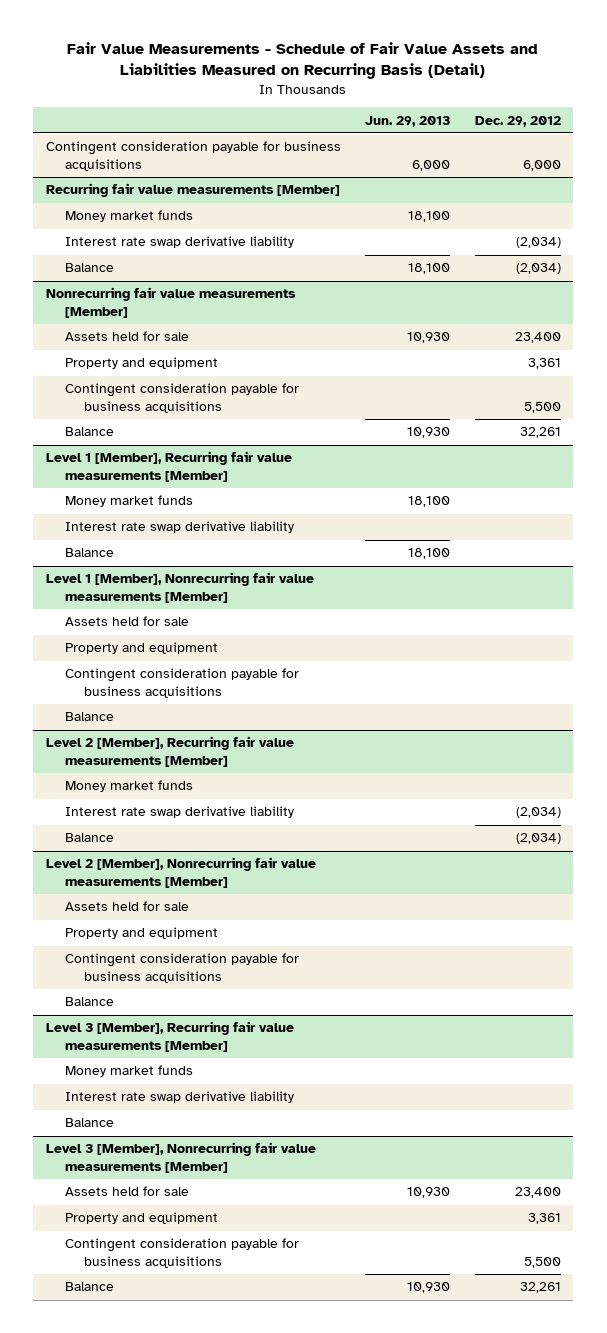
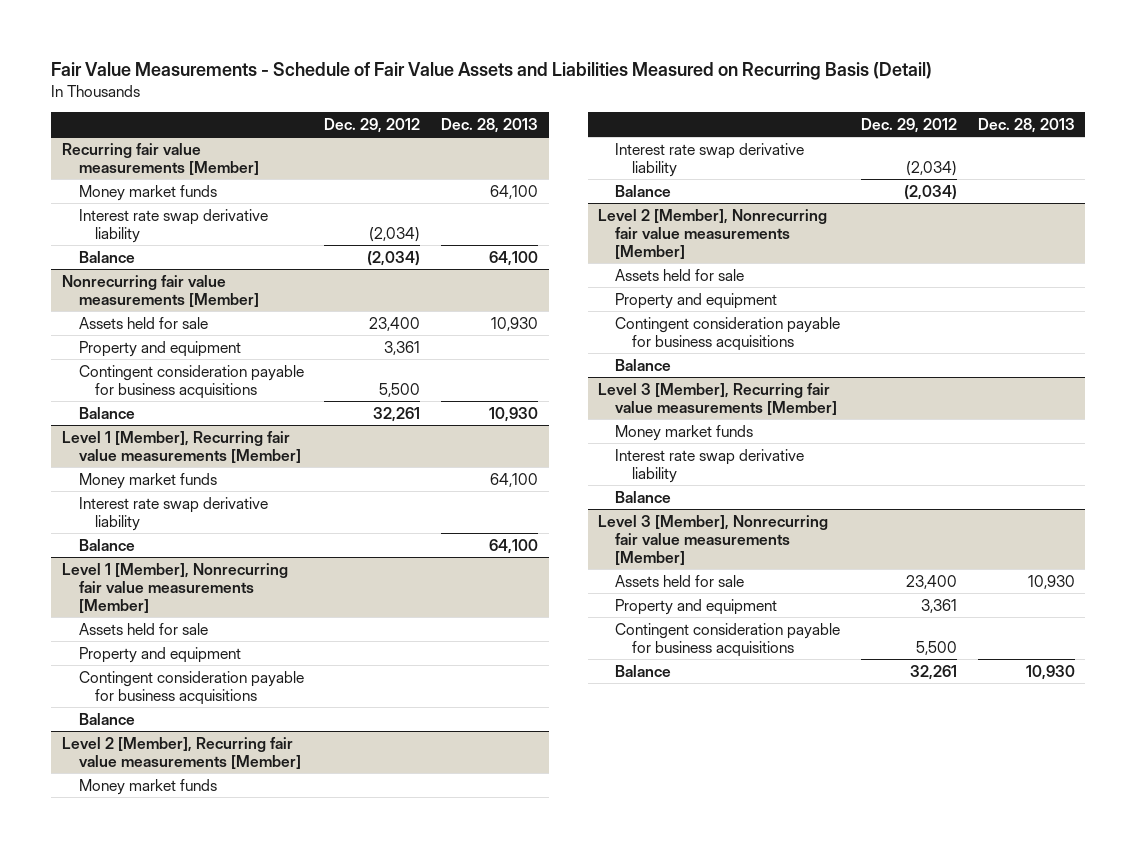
[365,115,451,127] Jun. 29, 2013 -> none
none -> [441,117,539,133] Dec. 28, 2013
[45,141,341,171] Contingent consideration payable for business acquisitions -> none

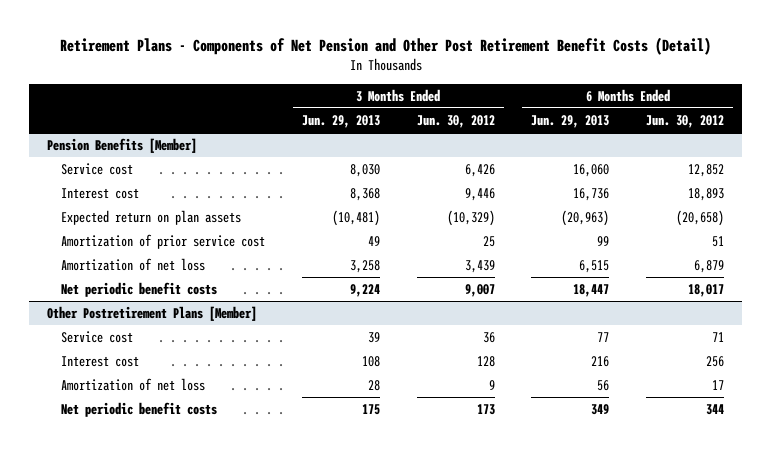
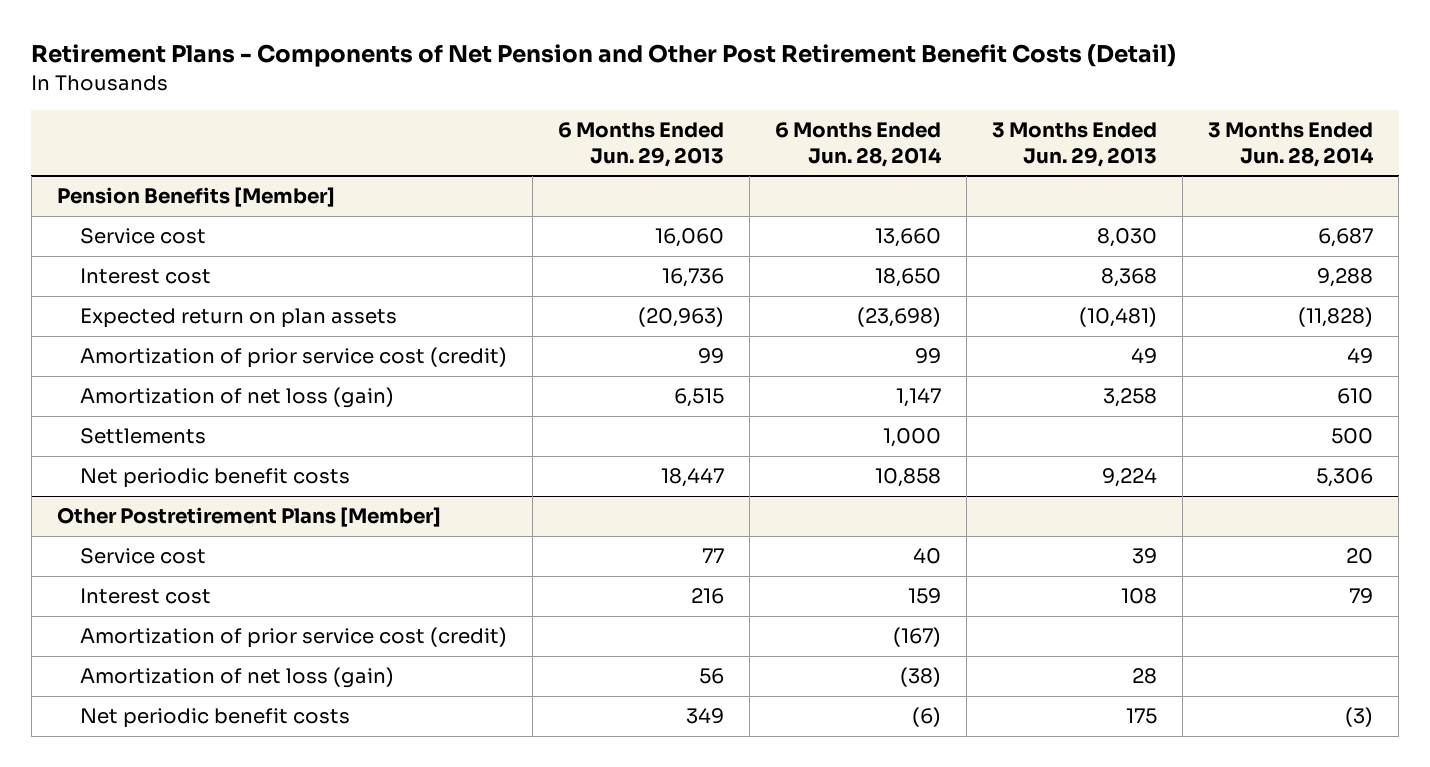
[416,114,495,128] Jun. 30, 2012 -> none
[646,114,725,128] Jun. 30, 2012 -> none
none -> [774,122,942,167] 6 Months Ended Jun. 28, 2014
none -> [1207,122,1374,167] 3 Months Ended Jun. 28, 2014
[61,233,266,249] Amortization of prior service cost -> [79,347,507,369] Amortization of prior service cost (credit)
[61,257,206,271] Amortization of net loss -> [79,387,394,409] Amortization of net loss (gain)
none -> [79,428,206,445] Settlements
none -> [79,627,507,649] Amortization of prior service cost (credit)
[61,377,206,391] Amortization of net loss -> [79,667,394,689] Amortization of net loss (gain)

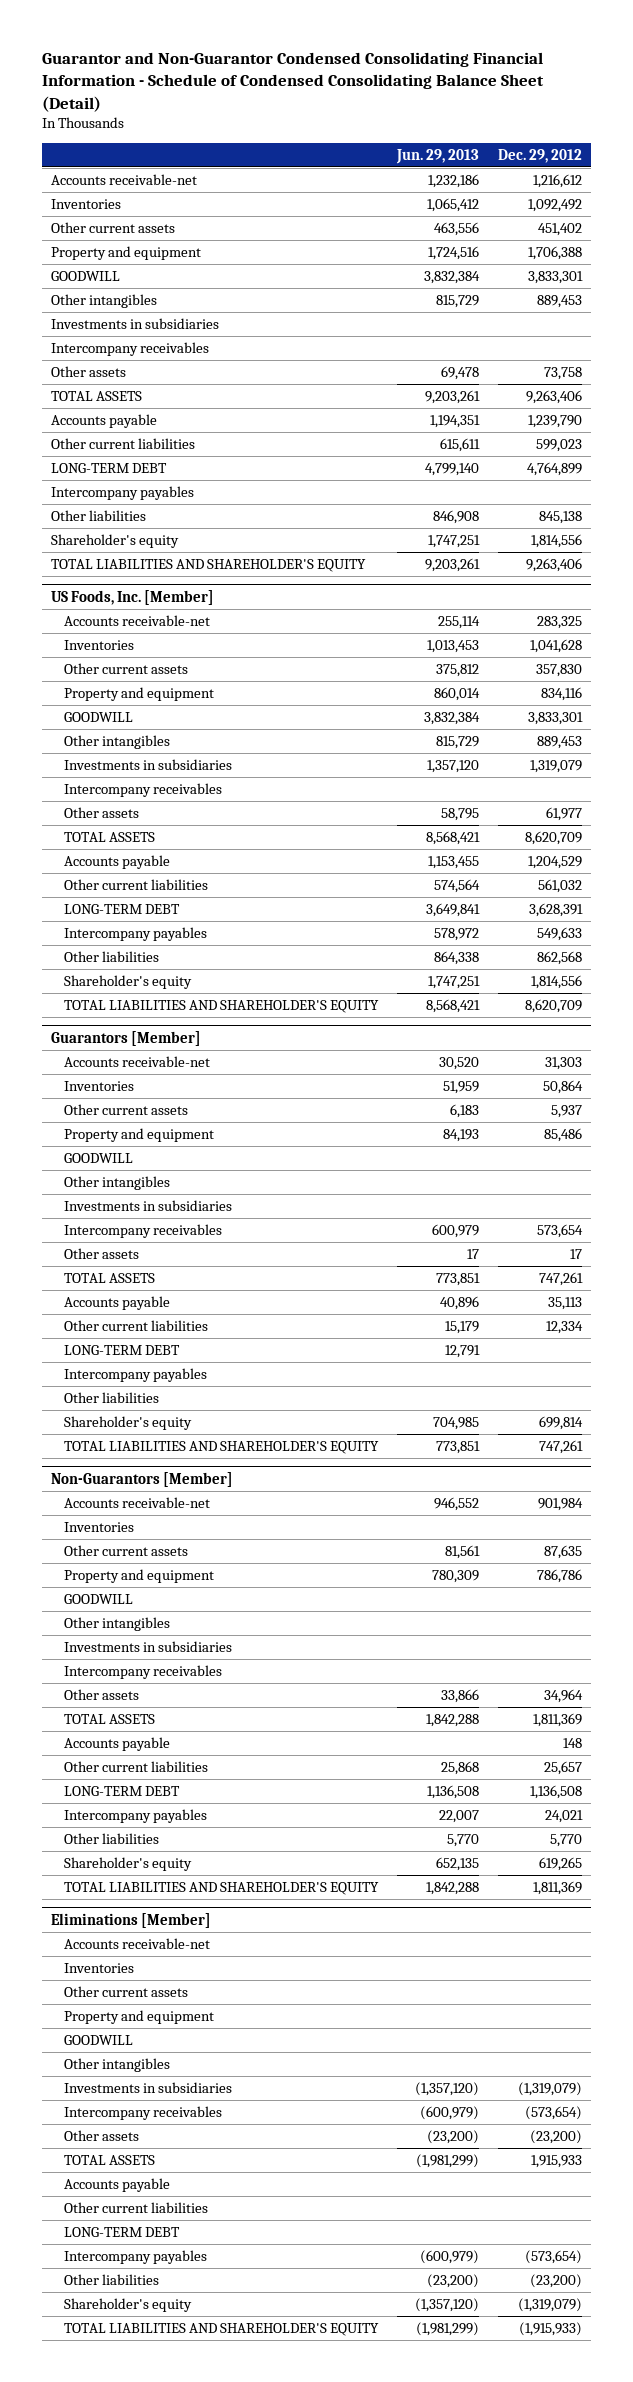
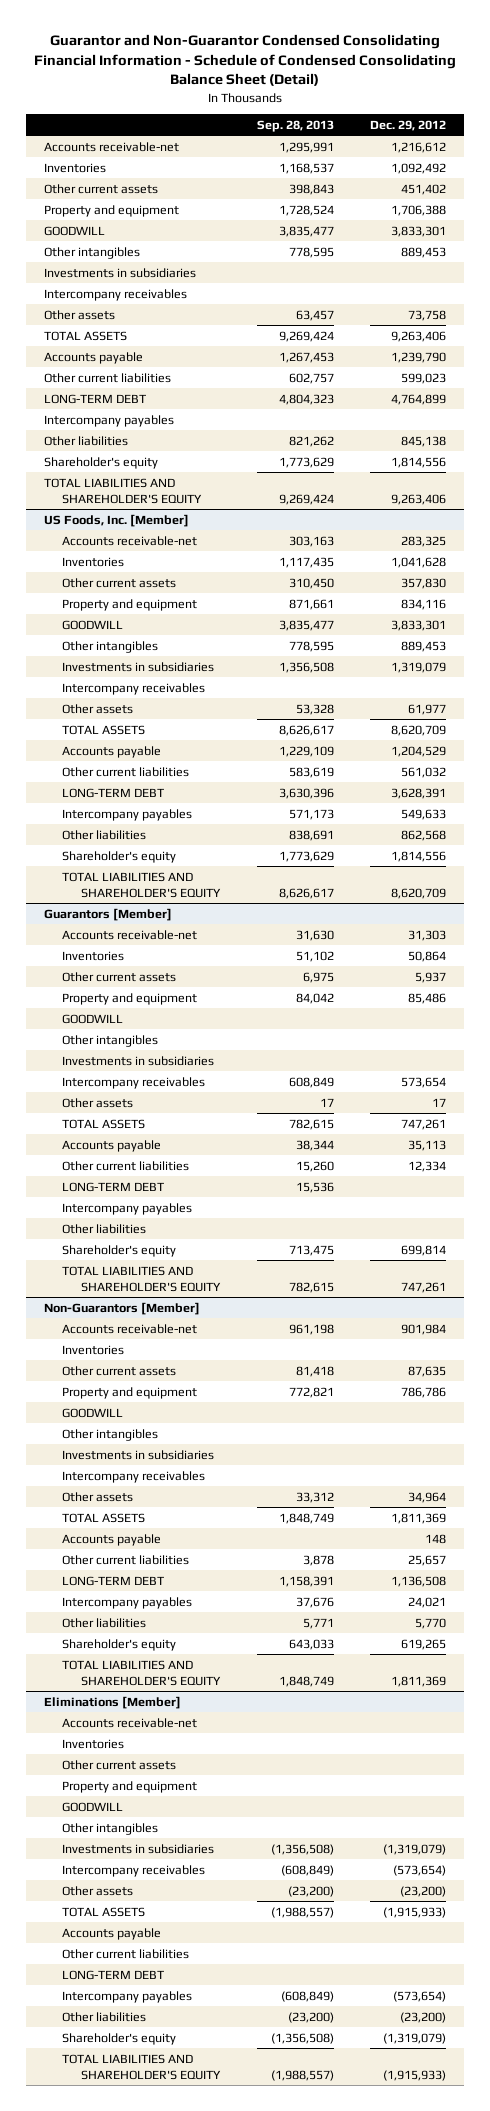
[396,148,480,164] Jun. 29, 2013 -> none
none -> [256,119,334,132] Sep. 28, 2013
[531,2154,583,2168] 1,915,933 -> [383,1906,447,1918] (1,915,933)

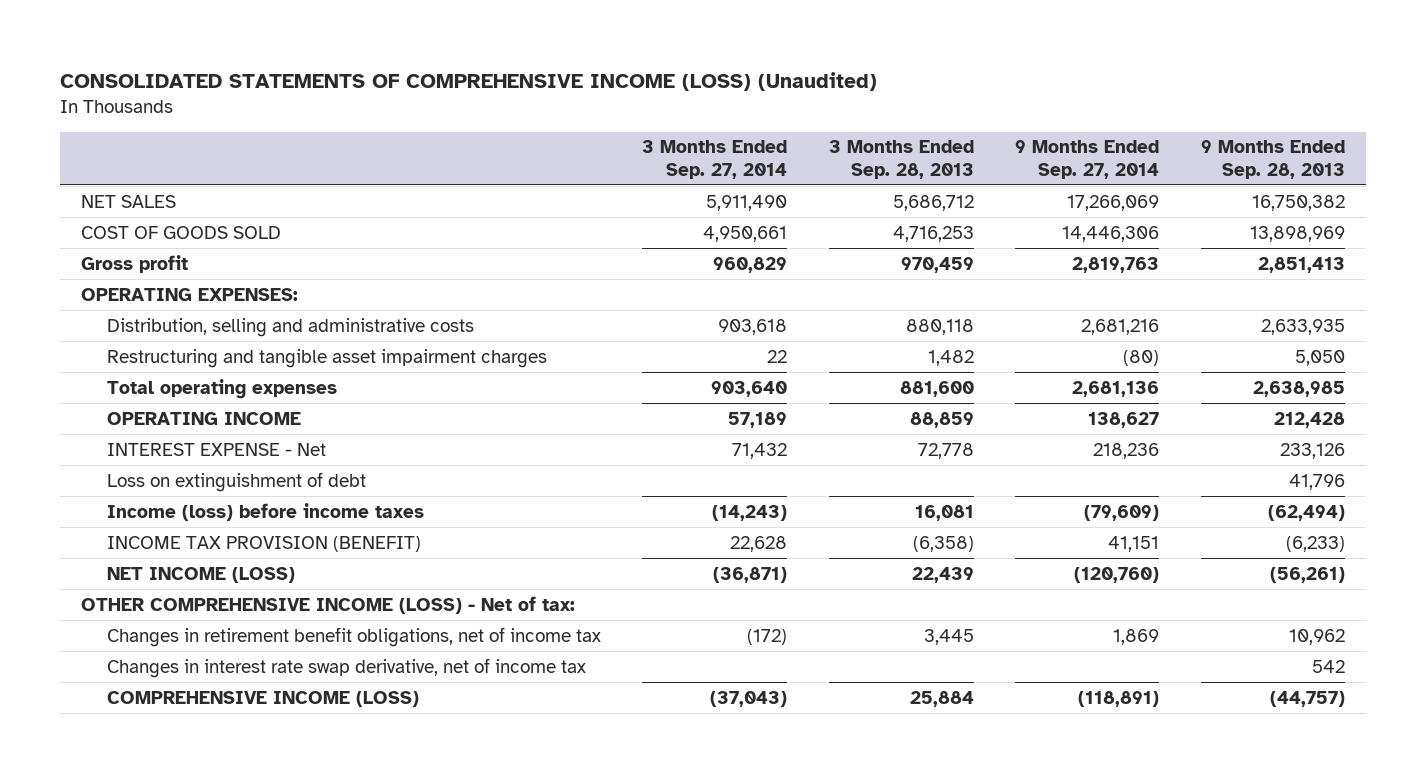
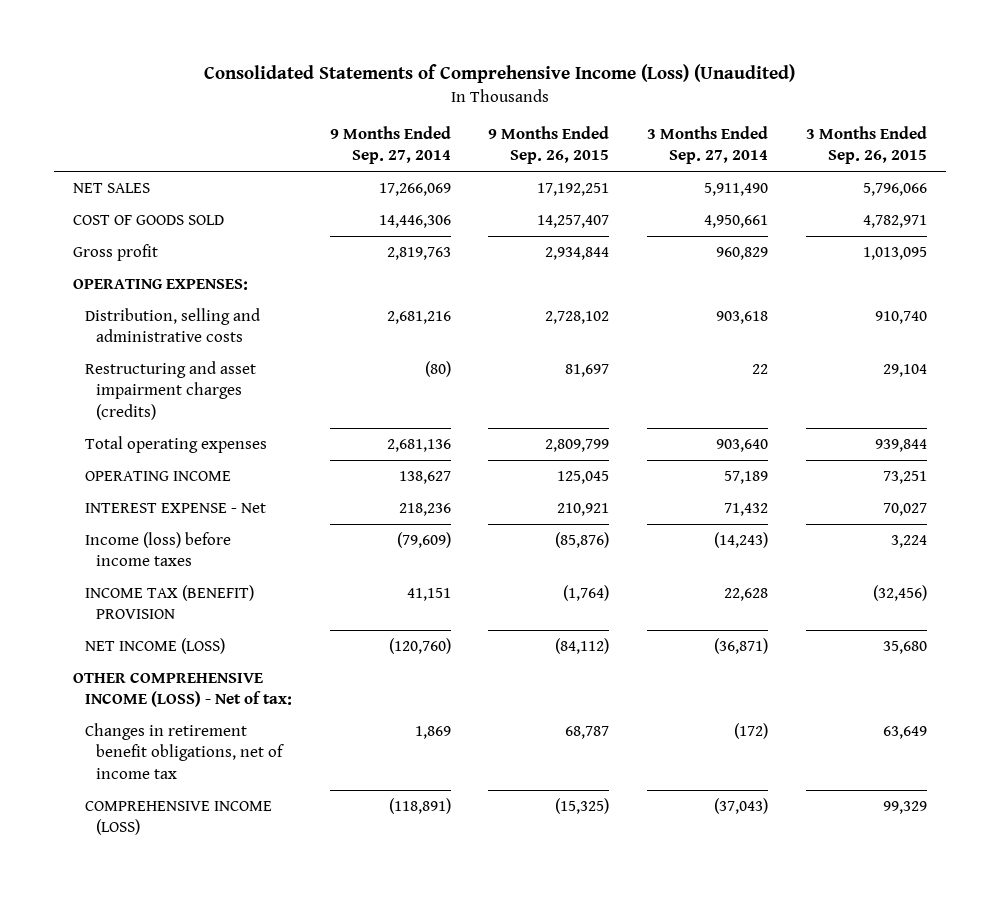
[60,72,878,92] CONSOLIDATED STATEMENTS OF COMPREHENSIVE INCOME (LOSS) (Unaudited) -> [204,64,796,84] Consolidated Statements of Comprehensive Income (Loss) (Unaudited)
[828,140,974,179] 3 Months Ended Sep. 28, 2013 -> none
[1200,140,1345,179] 9 Months Ended Sep. 28, 2013 -> none
none -> [488,126,610,165] 9 Months Ended Sep. 26, 2015
none -> [806,126,928,165] 3 Months Ended Sep. 26, 2015
[106,348,547,368] Restructuring and tangible asset impairment charges -> [84,361,256,420] Restructuring and asset impairment charges (credits)
[106,471,366,492] Loss on extinguishment of debt -> none
[106,535,421,552] INCOME TAX PROVISION (BENEFIT) -> [84,585,254,620] INCOME TAX (BENEFIT) PROVISION
[106,657,586,678] Changes in interest rate swap derivative, net of income tax -> none

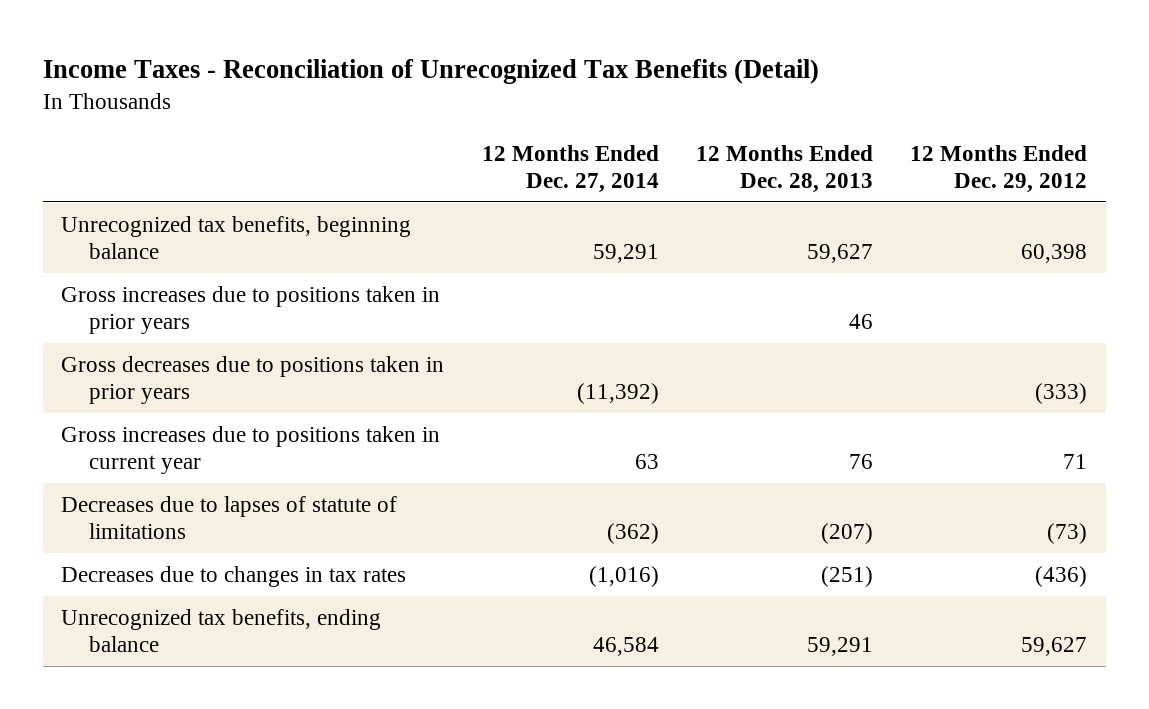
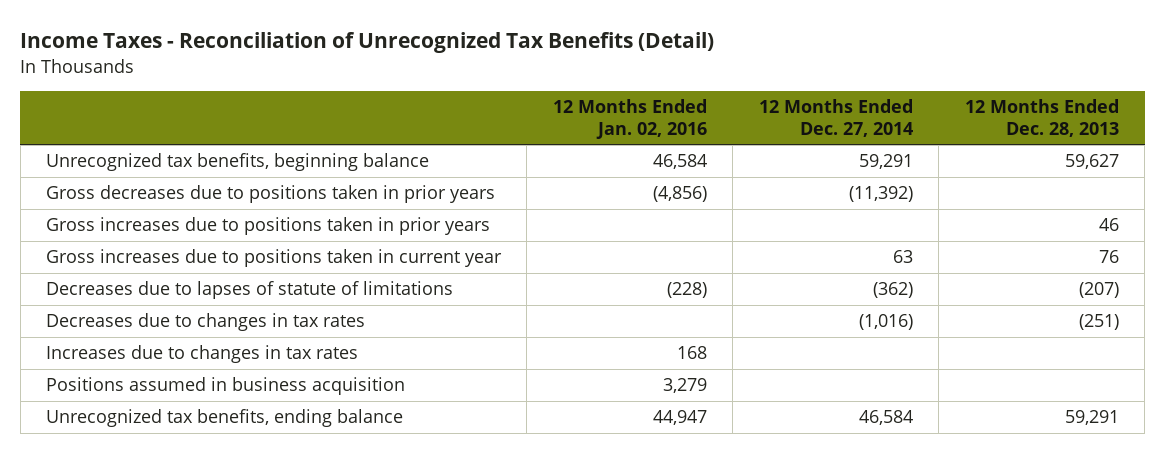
[910,145,1088,193] 12 Months Ended Dec. 29, 2012 -> none
none -> [552,99,707,139] 12 Months Ended Jan. 02, 2016
[61,285,441,334] Gross increases due to positions taken in prior years -> [45,217,490,236] Gross increases due to positions taken in prior years
none -> [45,345,358,364] Increases due to changes in tax rates
none -> [45,377,405,396] Positions assumed in business acquisition

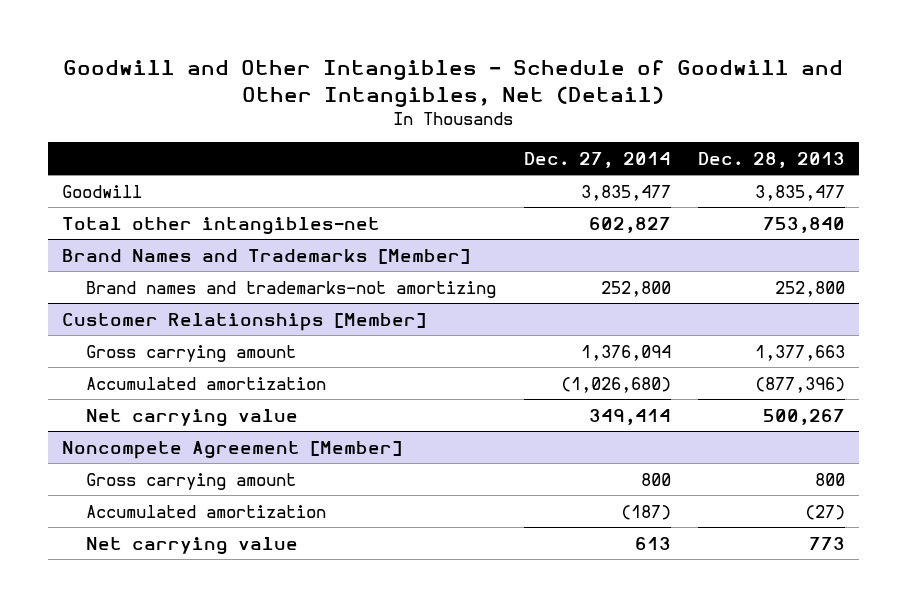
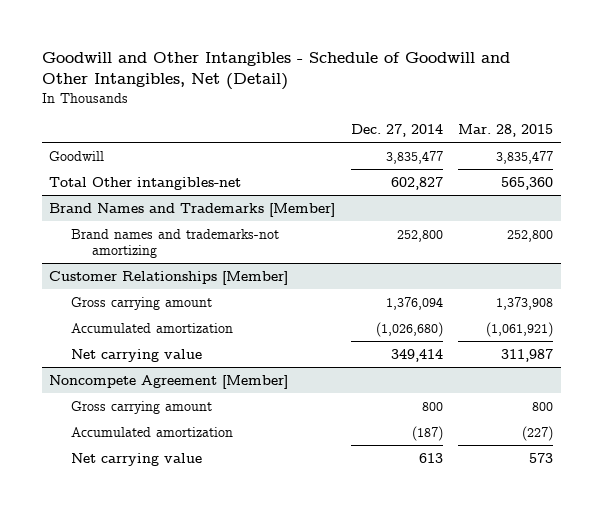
[698,151,846,168] Dec. 28, 2013 -> none
none -> [458,124,554,138] Mar. 28, 2015
[61,216,380,235] Total other intangibles-net -> [49,176,242,190] Total Other intangibles-net

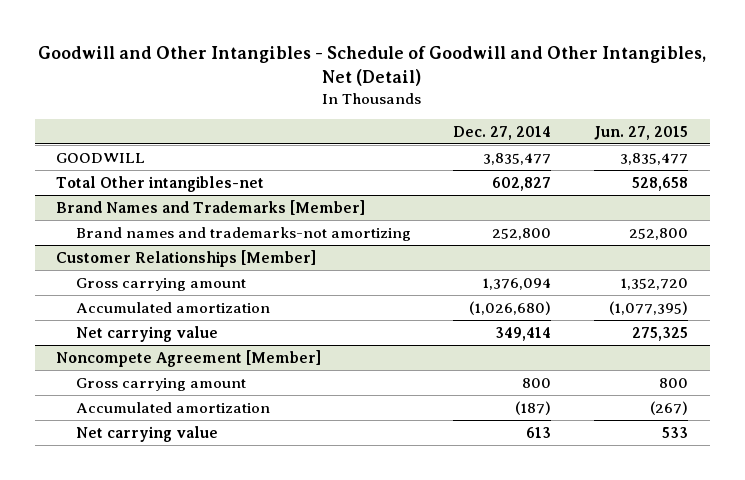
[458,124,554,138] Mar. 28, 2015 -> none
none -> [594,125,689,140] Jun. 27, 2015
[49,150,105,161] Goodwill -> [56,152,146,163] GOODWILL

